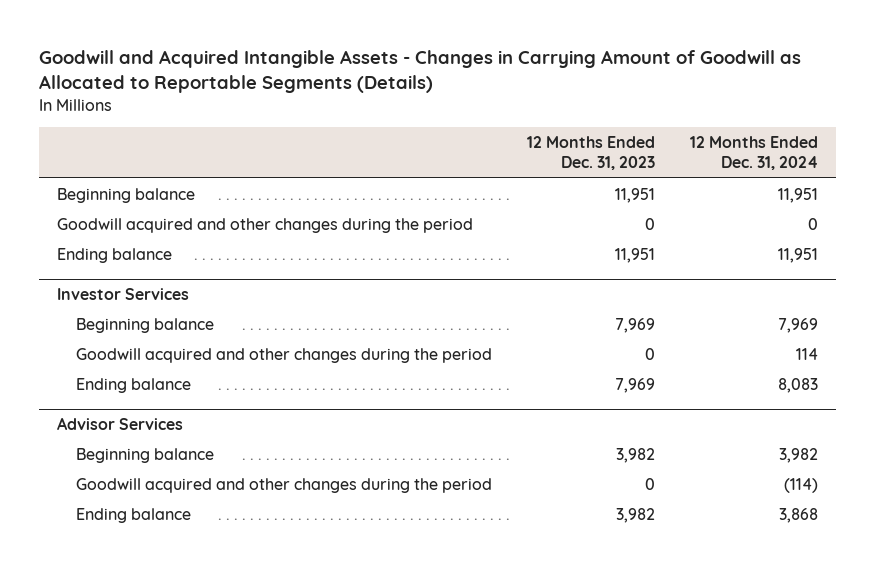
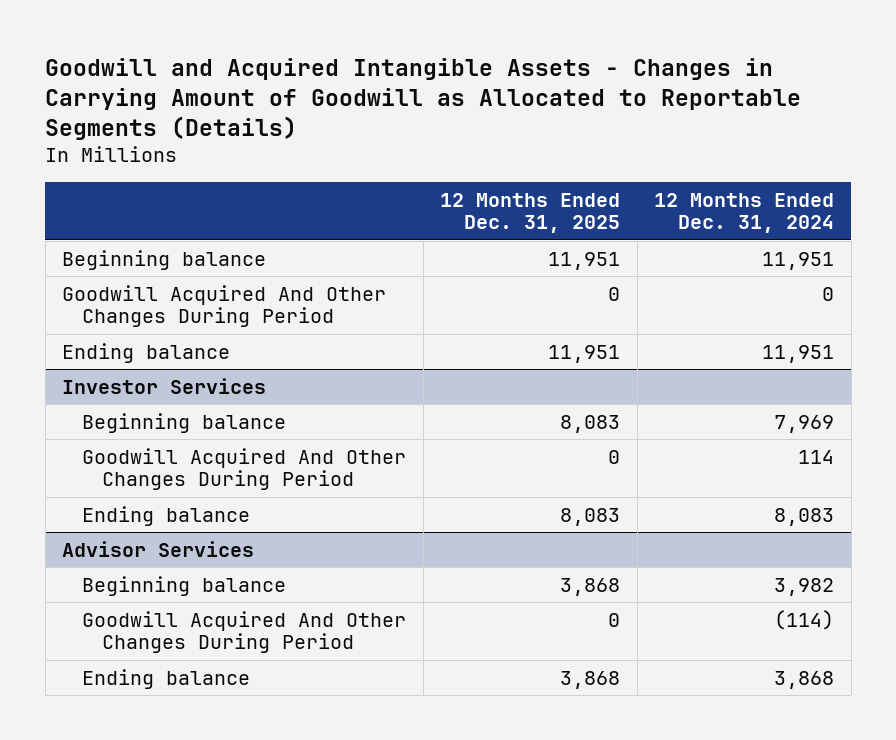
[527,136,656,171] 12 Months Ended Dec. 31, 2023 -> none
none -> [440,192,621,234] 12 Months Ended Dec. 31, 2025
[56,217,473,233] Goodwill acquired and other changes during the period -> [62,284,387,328] Goodwill Acquired And Other Changes During Period
[76,347,493,363] Goodwill acquired and other changes during the period -> [82,447,407,491] Goodwill Acquired And Other Changes During Period
[76,477,493,493] Goodwill acquired and other changes during the period -> [82,610,407,654] Goodwill Acquired And Other Changes During Period

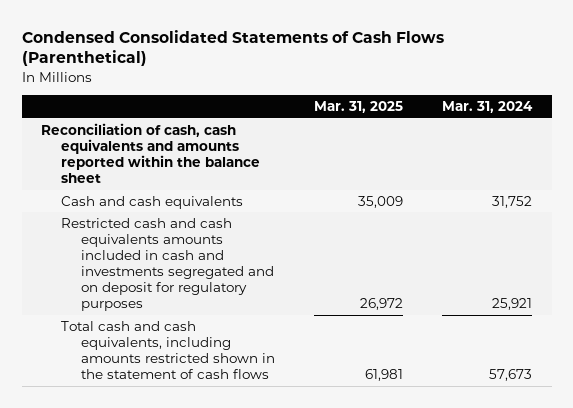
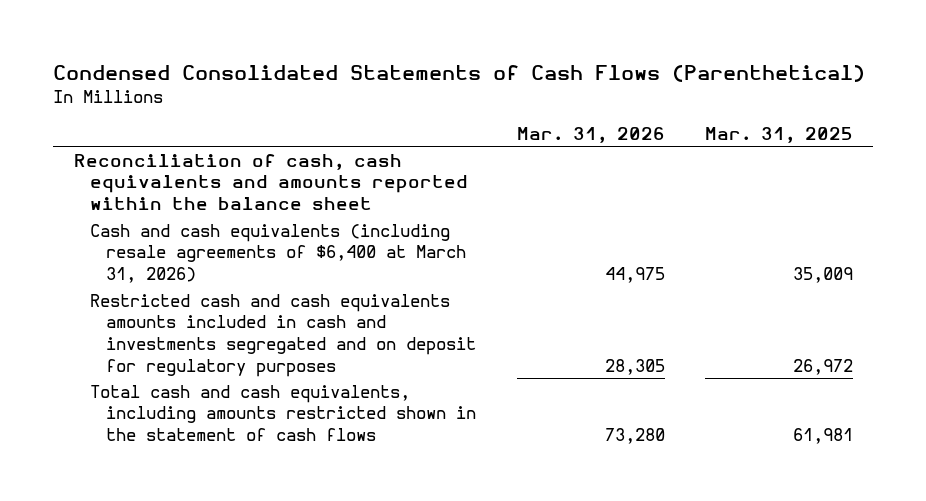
[441,101,533,114] Mar. 31, 2024 -> none
none -> [516,126,665,143] Mar. 31, 2026
[60,195,243,209] Cash and cash equivalents -> [89,223,467,284] Cash and cash equivalents (including resale agreements of $6,400 at March 31, 2026)

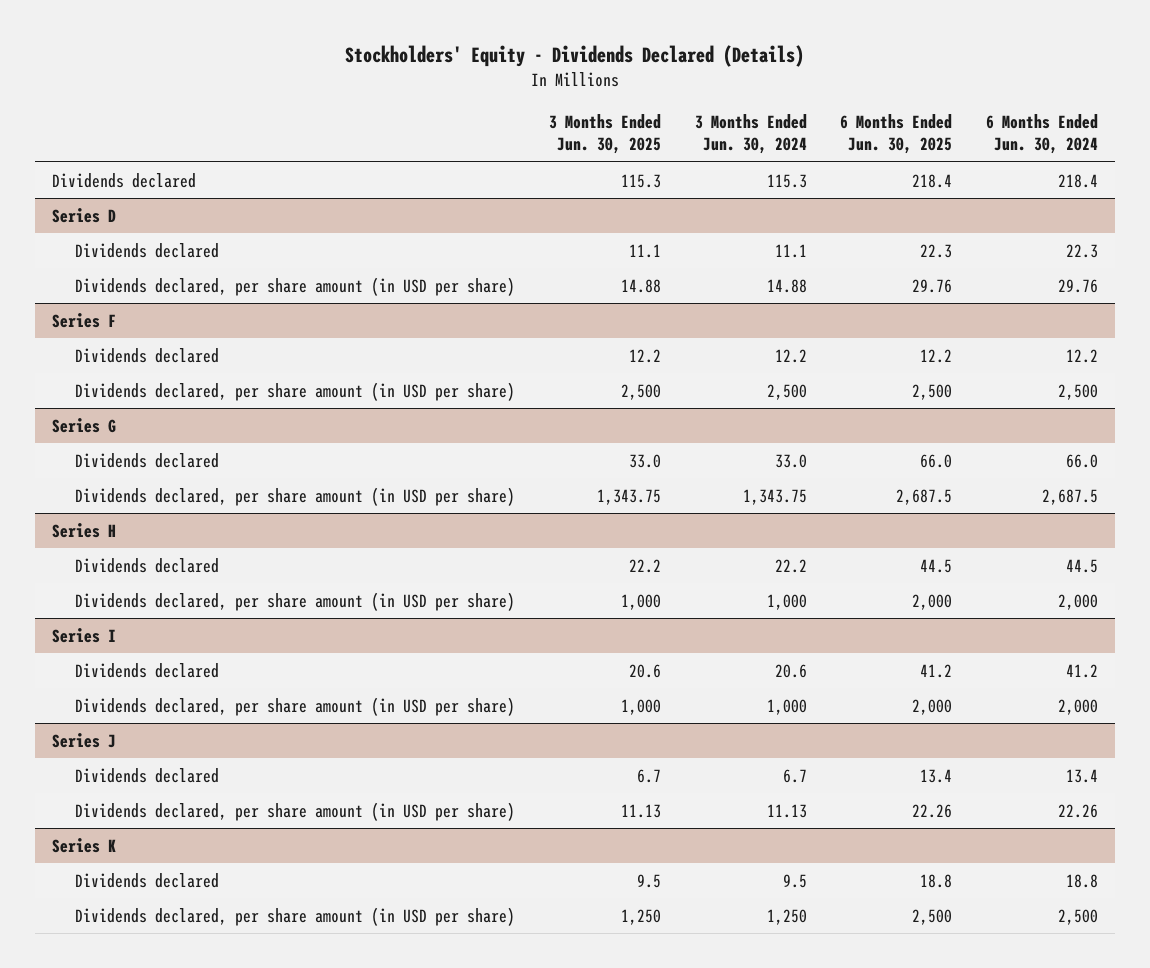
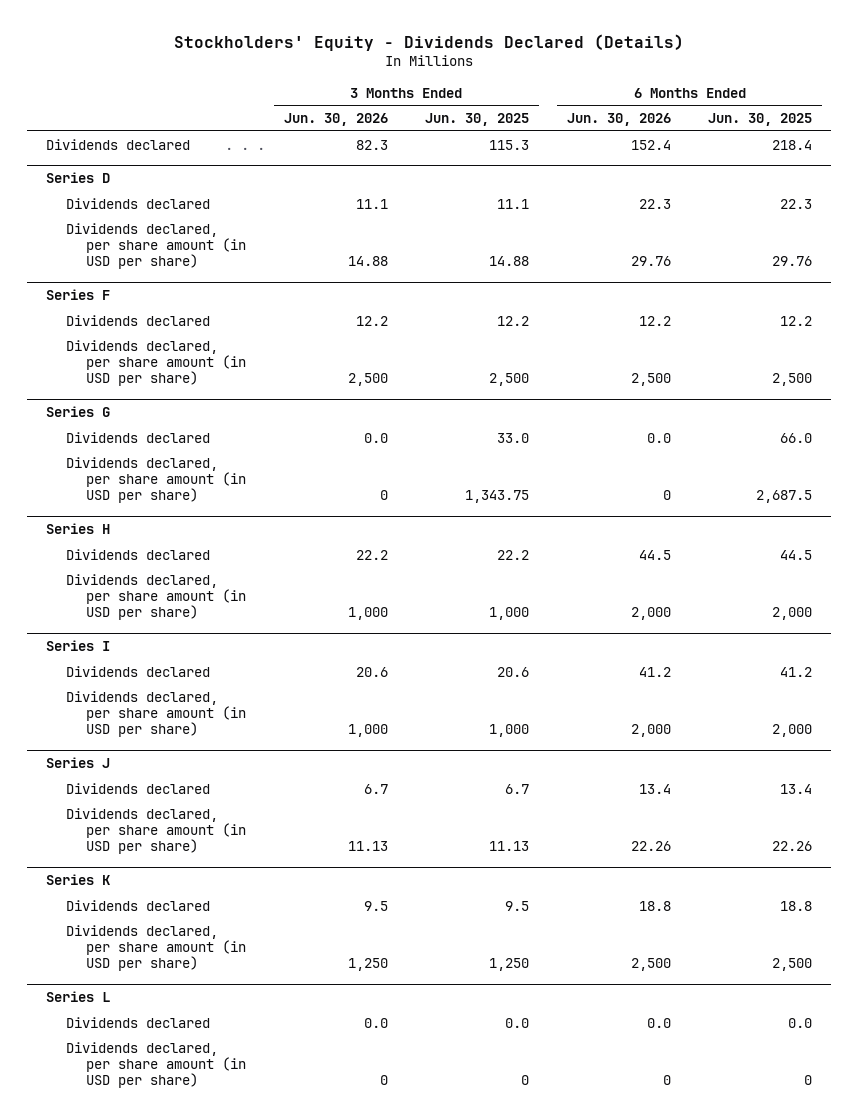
[694,113,807,155] 3 Months Ended Jun. 30, 2024 -> none
[986,113,1099,155] 6 Months Ended Jun. 30, 2024 -> none
none -> [283,113,388,127] Jun. 30, 2026
none -> [566,113,671,127] Jun. 30, 2026
none -> [45,990,110,1002] Series L
none -> [65,1016,210,1028] Dividends declared
none -> [65,1041,247,1089] Dividends declared, per share amount (in USD per share)

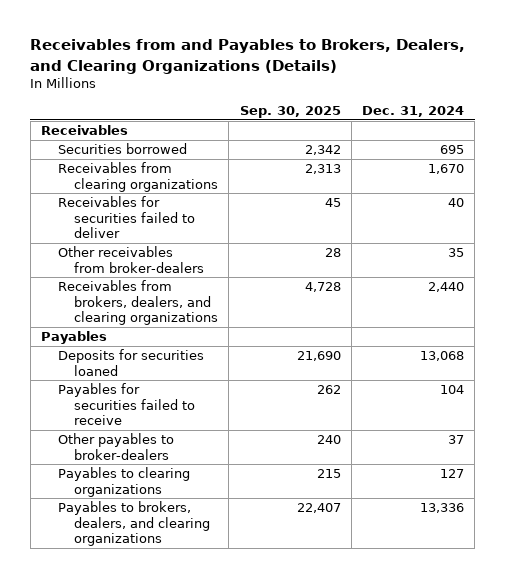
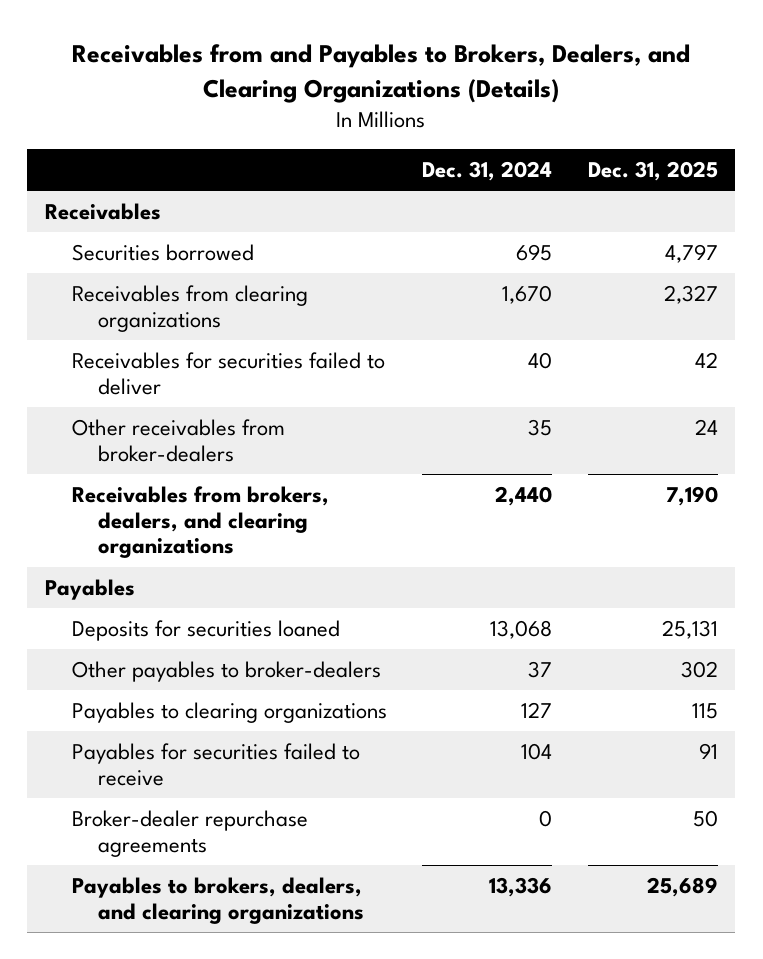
[239,105,341,118] Sep. 30, 2025 -> none
none -> [587,160,718,181] Dec. 31, 2025
[57,383,196,426] Payables for securities failed to receive -> [71,742,360,786] Payables for securities failed to receive
none -> [71,809,308,857] Broker-dealer repurchase agreements

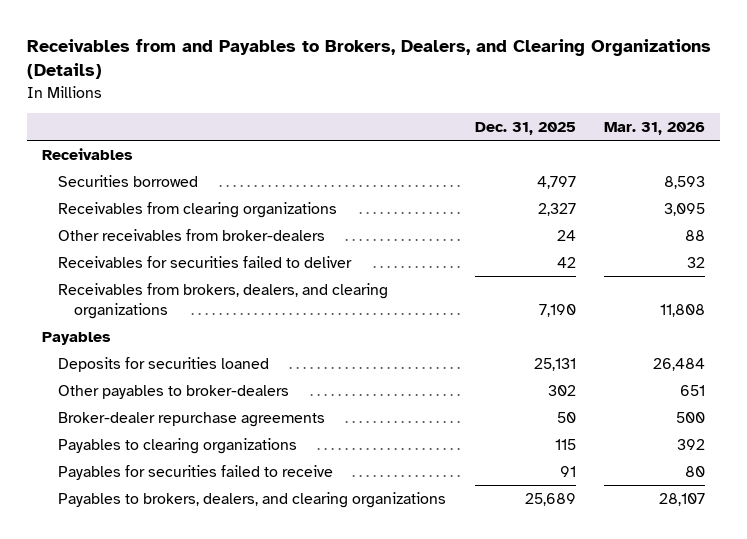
[422,160,553,181] Dec. 31, 2024 -> none
none -> [604,122,706,136] Mar. 31, 2026
[71,351,385,395] Receivables for securities failed to deliver -> [57,255,352,268] Receivables for securities failed to deliver
[71,809,308,857] Broker-dealer repurchase agreements -> [57,411,325,427] Broker-dealer repurchase agreements

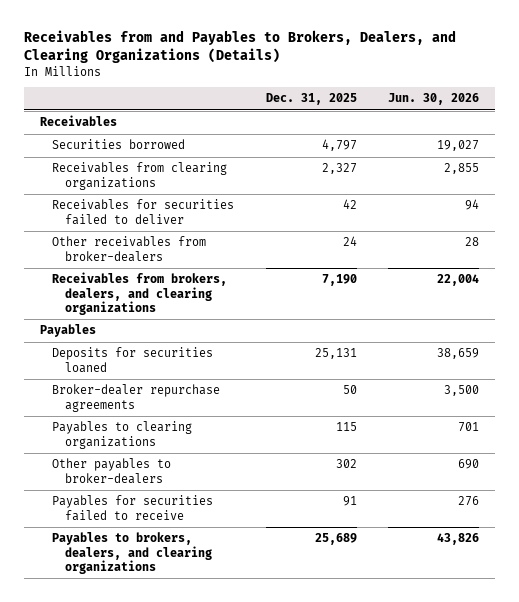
[604,122,706,136] Mar. 31, 2026 -> none
none -> [388,93,480,106] Jun. 30, 2026
[57,228,325,241] Other receivables from broker-dealers -> [52,236,207,262] Other receivables from broker-dealers
[57,384,289,399] Other payables to broker-dealers -> [52,458,172,484] Other payables to broker-dealers

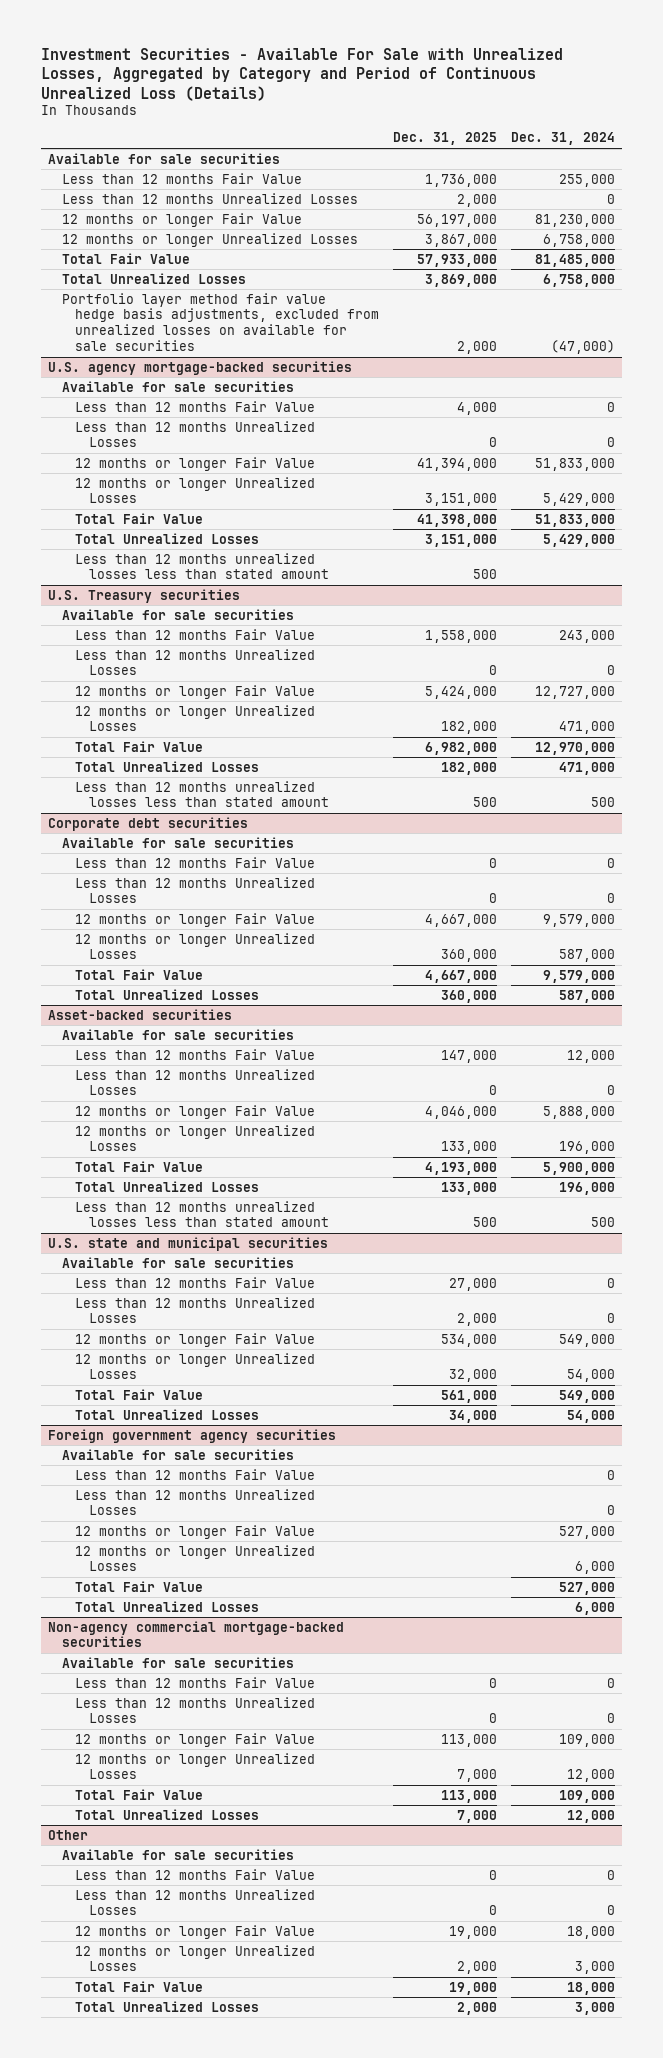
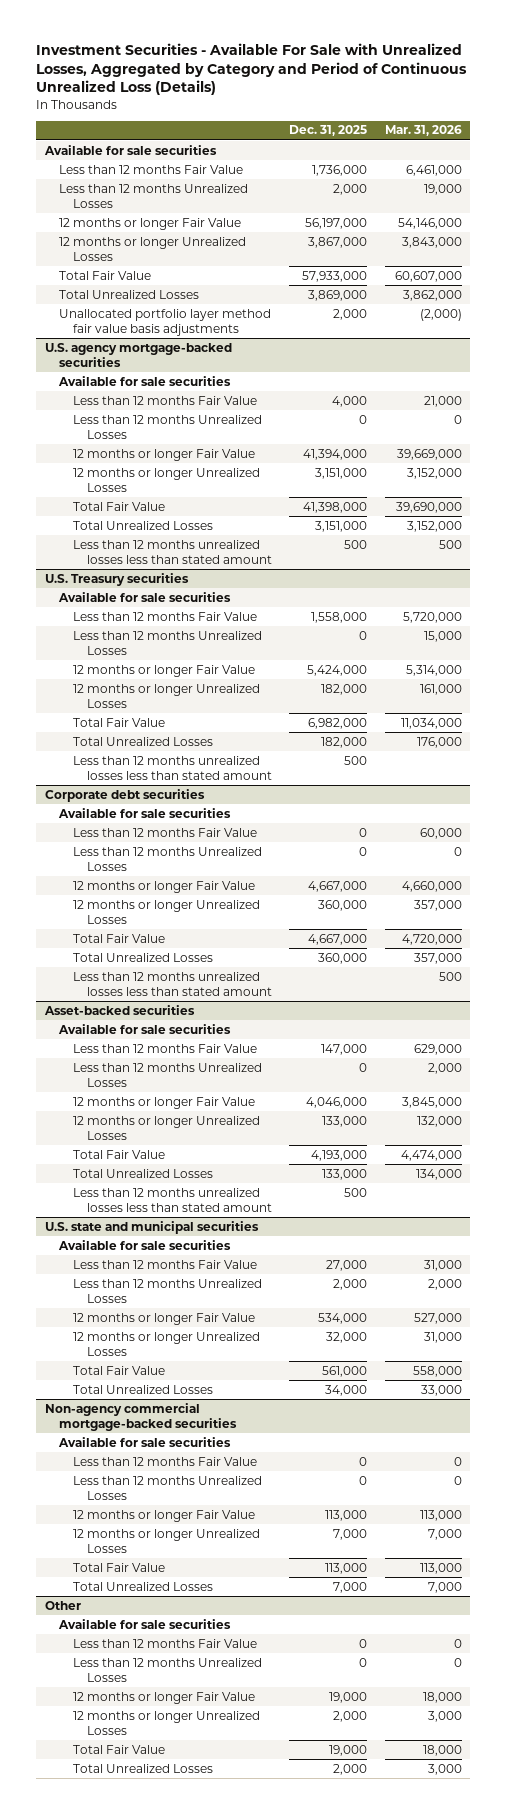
[510,132,615,146] Dec. 31, 2024 -> none
none -> [384,125,462,137] Mar. 31, 2026
[61,292,380,351] Portfolio layer method fair value hedge basis adjustments, excluded from unrealized losses on available for sale securities -> [58,308,271,336] Unallocated portfolio layer method fair value basis adjustments
none -> [72,971,273,996] Less than 12 months unrealized losses less than stated amount
[47,1428,336,1443] Foreign government agency securities -> none
[61,1448,294,1460] Available for sale securities -> none
[75,1468,316,1480] Less than 12 months Fair Value -> none
[75,1488,316,1516] Less than 12 months Unrealized Losses -> none
[75,1524,316,1539] 12 months or longer Fair Value -> none
[75,1544,316,1572] 12 months or longer Unrealized Losses -> none
[75,1580,204,1592] Total Fair Value -> none
[75,1600,260,1612] Total Unrealized Losses -> none

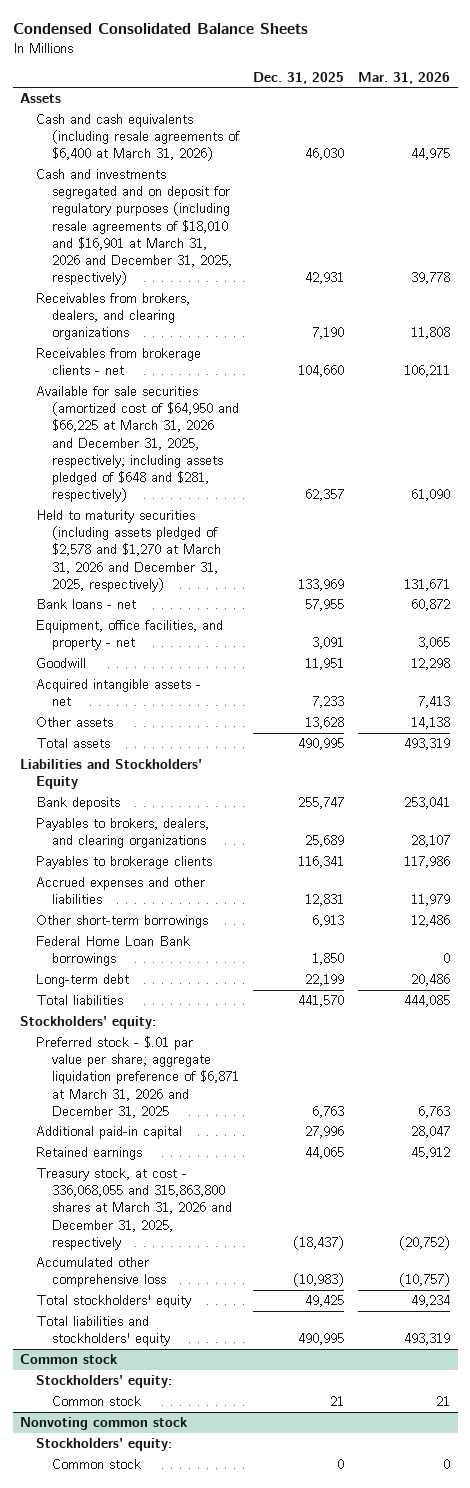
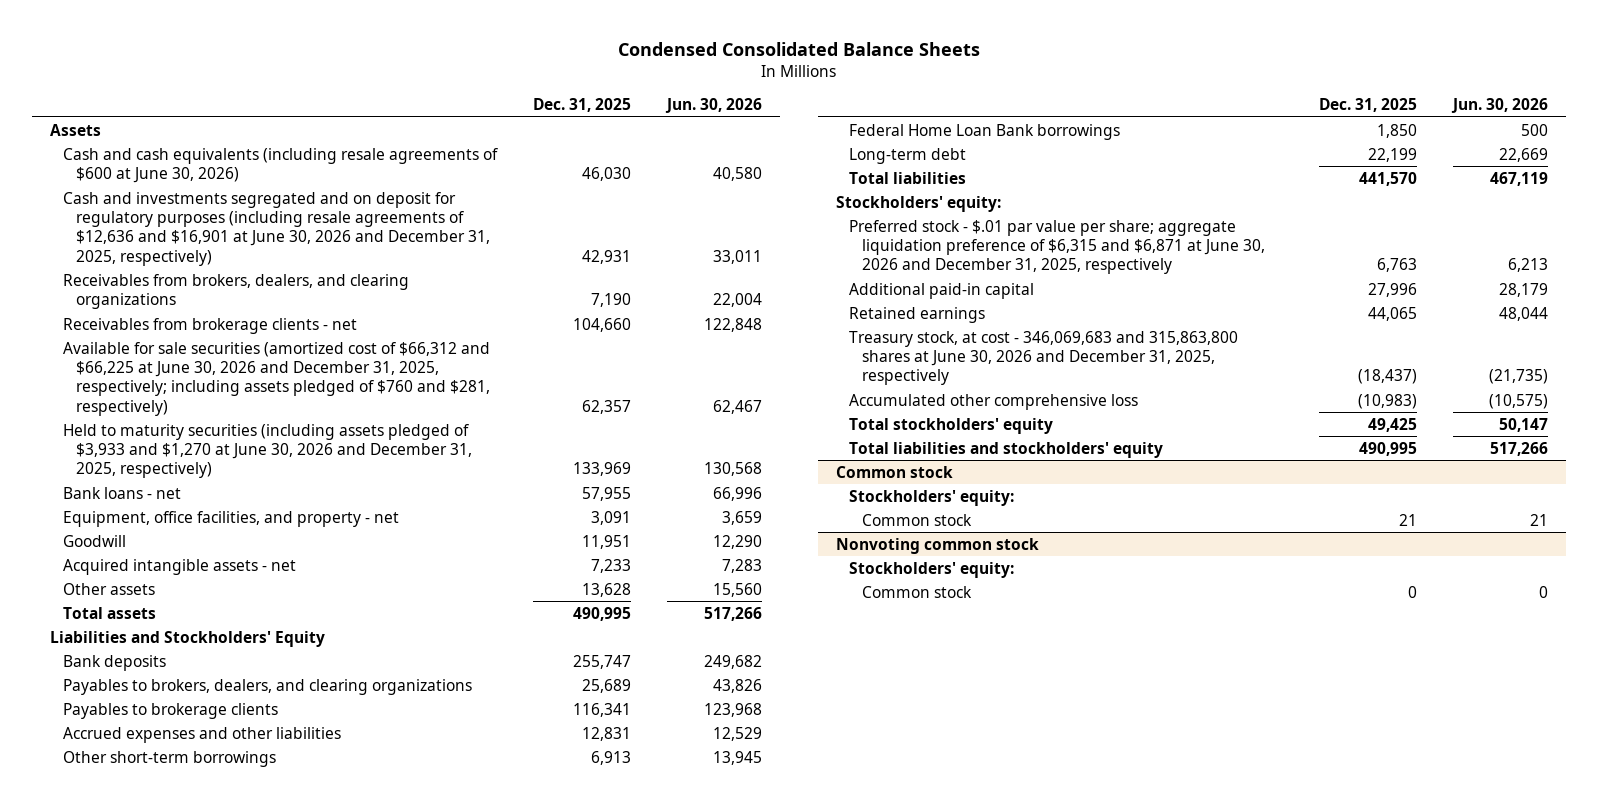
[358,71,451,84] Mar. 31, 2026 -> none
none -> [664,98,762,114] Jun. 30, 2026
[35,114,240,162] Cash and cash equivalents (including resale agreements of $6,400 at March 31, 2026) -> [63,147,499,184] Cash and cash equivalents (including resale agreements of $600 at June 30, 2026)
[35,169,232,285] Cash and investments segregated and on deposit for regulatory purposes (including resale agreements of $18,010 and $16,901 at March 31, 2026 and December 31, 2025, respectively) -> [63,191,490,266] Cash and investments segregated and on deposit for regulatory purposes (including resale agreements of $12,636 and $16,901 at June 30, 2026 and December 31, 2025, respectively)
[35,386,239,502] Available for sale securities (amortized cost of $64,950 and $66,225 at March 31, 2026 and December 31, 2025, respectively; including assets pledged of $648 and $281, respectively) -> [63,341,491,416] Available for sale securities (amortized cost of $66,312 and $66,225 at June 30, 2026 and December 31, 2025, respectively; including assets pledged of $760 and $281, respectively)
[35,510,221,592] Held to maturity securities (including assets pledged of $2,578 and $1,270 at March 31, 2026 and December 31, 2025, respectively) -> [63,423,472,479] Held to maturity securities (including assets pledged of $3,933 and $1,270 at June 30, 2026 and December 31, 2025, respectively)
[35,1036,239,1118] Preferred stock - $.01 par value per share; aggregate liquidation preference of $6,871 at March 31, 2026 and December 31, 2025 -> [849,219,1265,275] Preferred stock - $.01 par value per share; aggregate liquidation preference of $6,315 and $6,871 at June 30, 2026 and December 31, 2025, respectively
[35,1168,232,1250] Treasury stock, at cost - 336,068,055 and 315,863,800 shares at March 31, 2026 and December 31, 2025, respectively -> [849,330,1239,386] Treasury stock, at cost - 346,069,683 and 315,863,800 shares at June 30, 2026 and December 31, 2025, respectively

